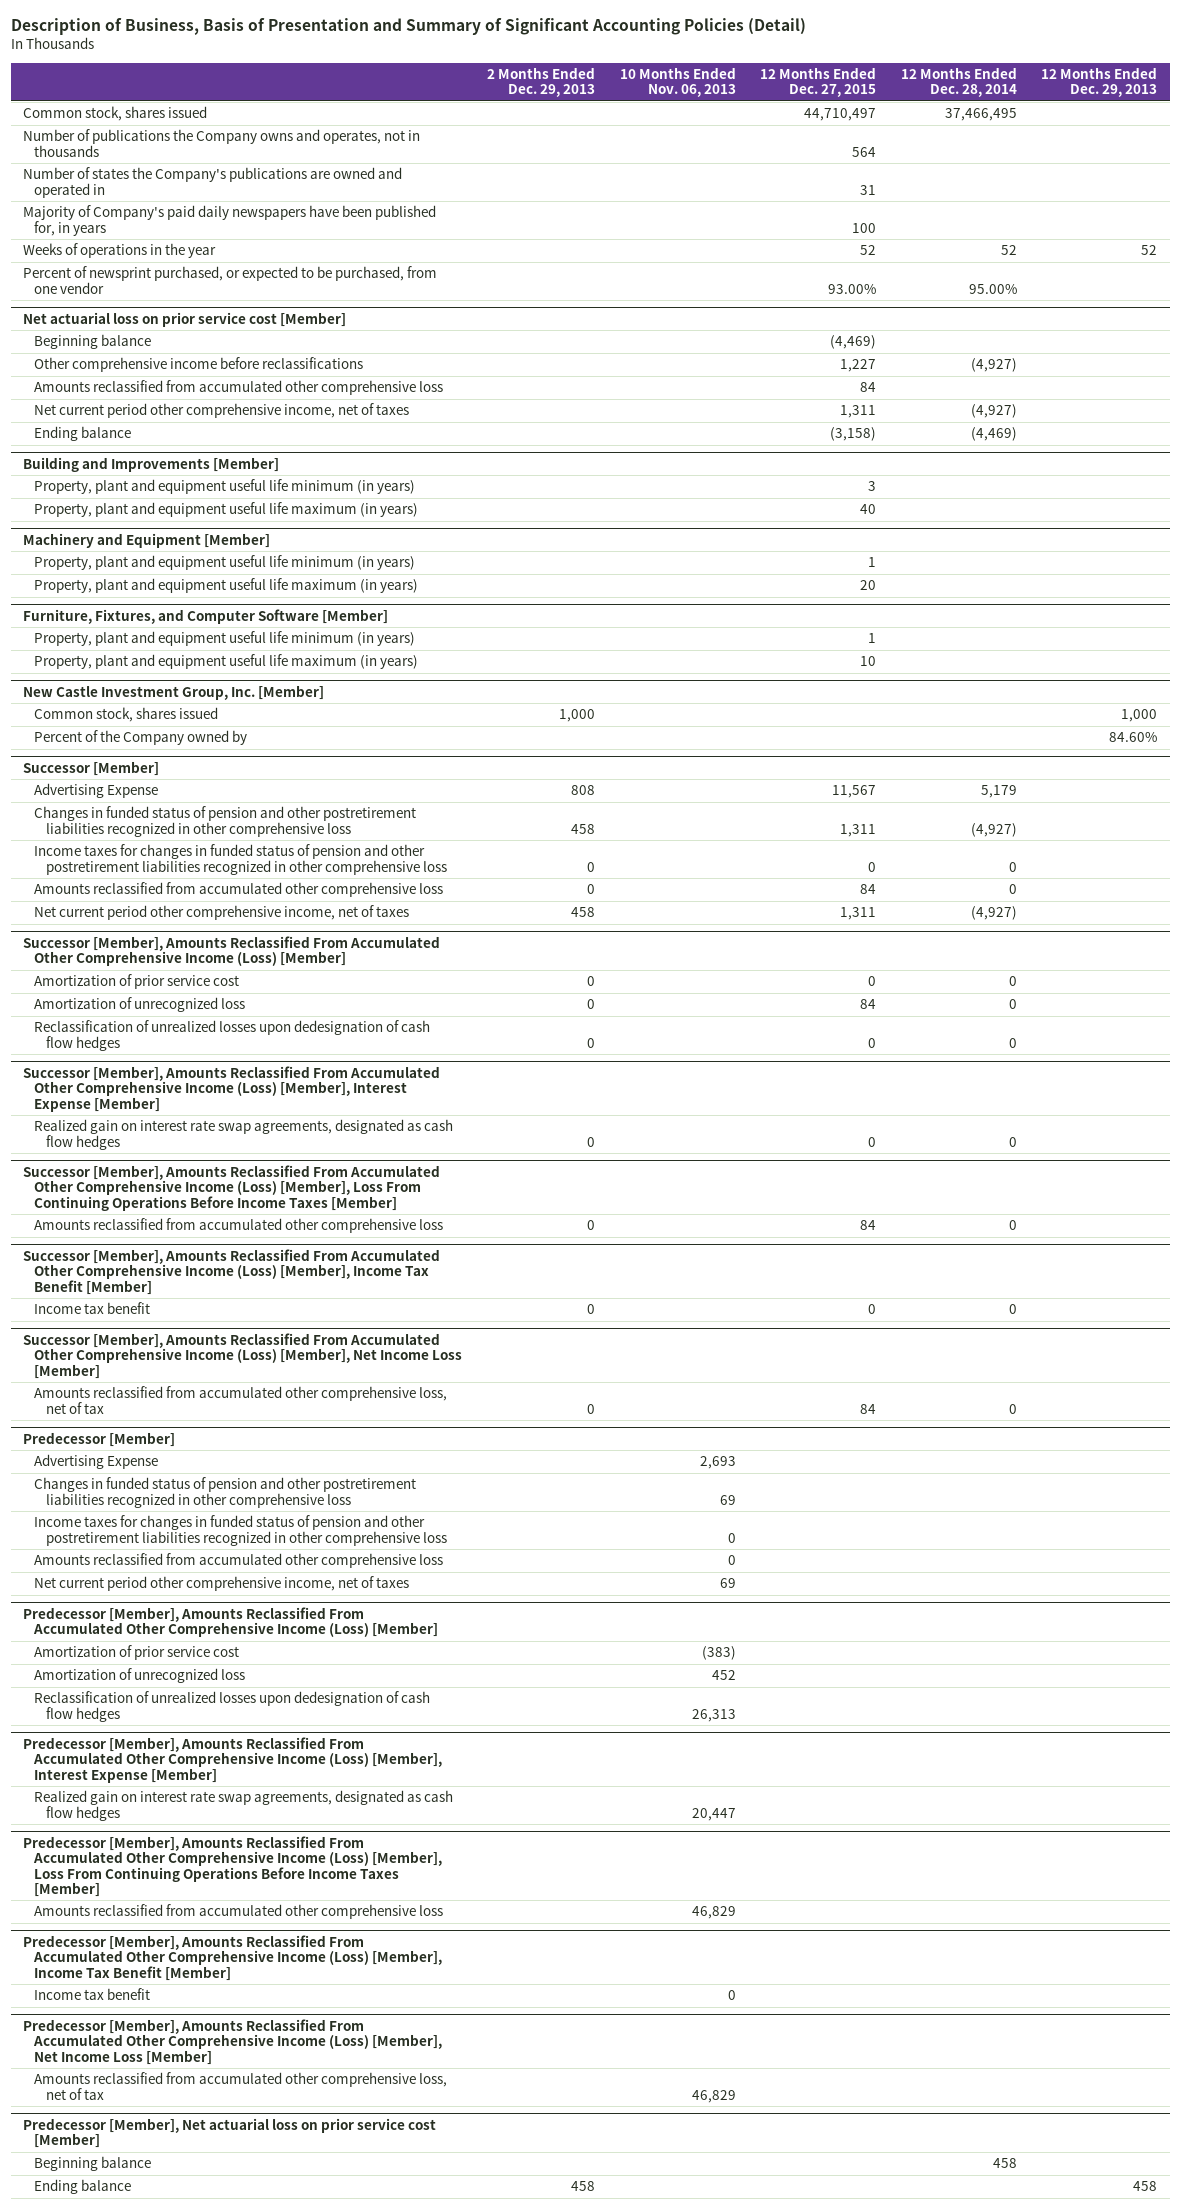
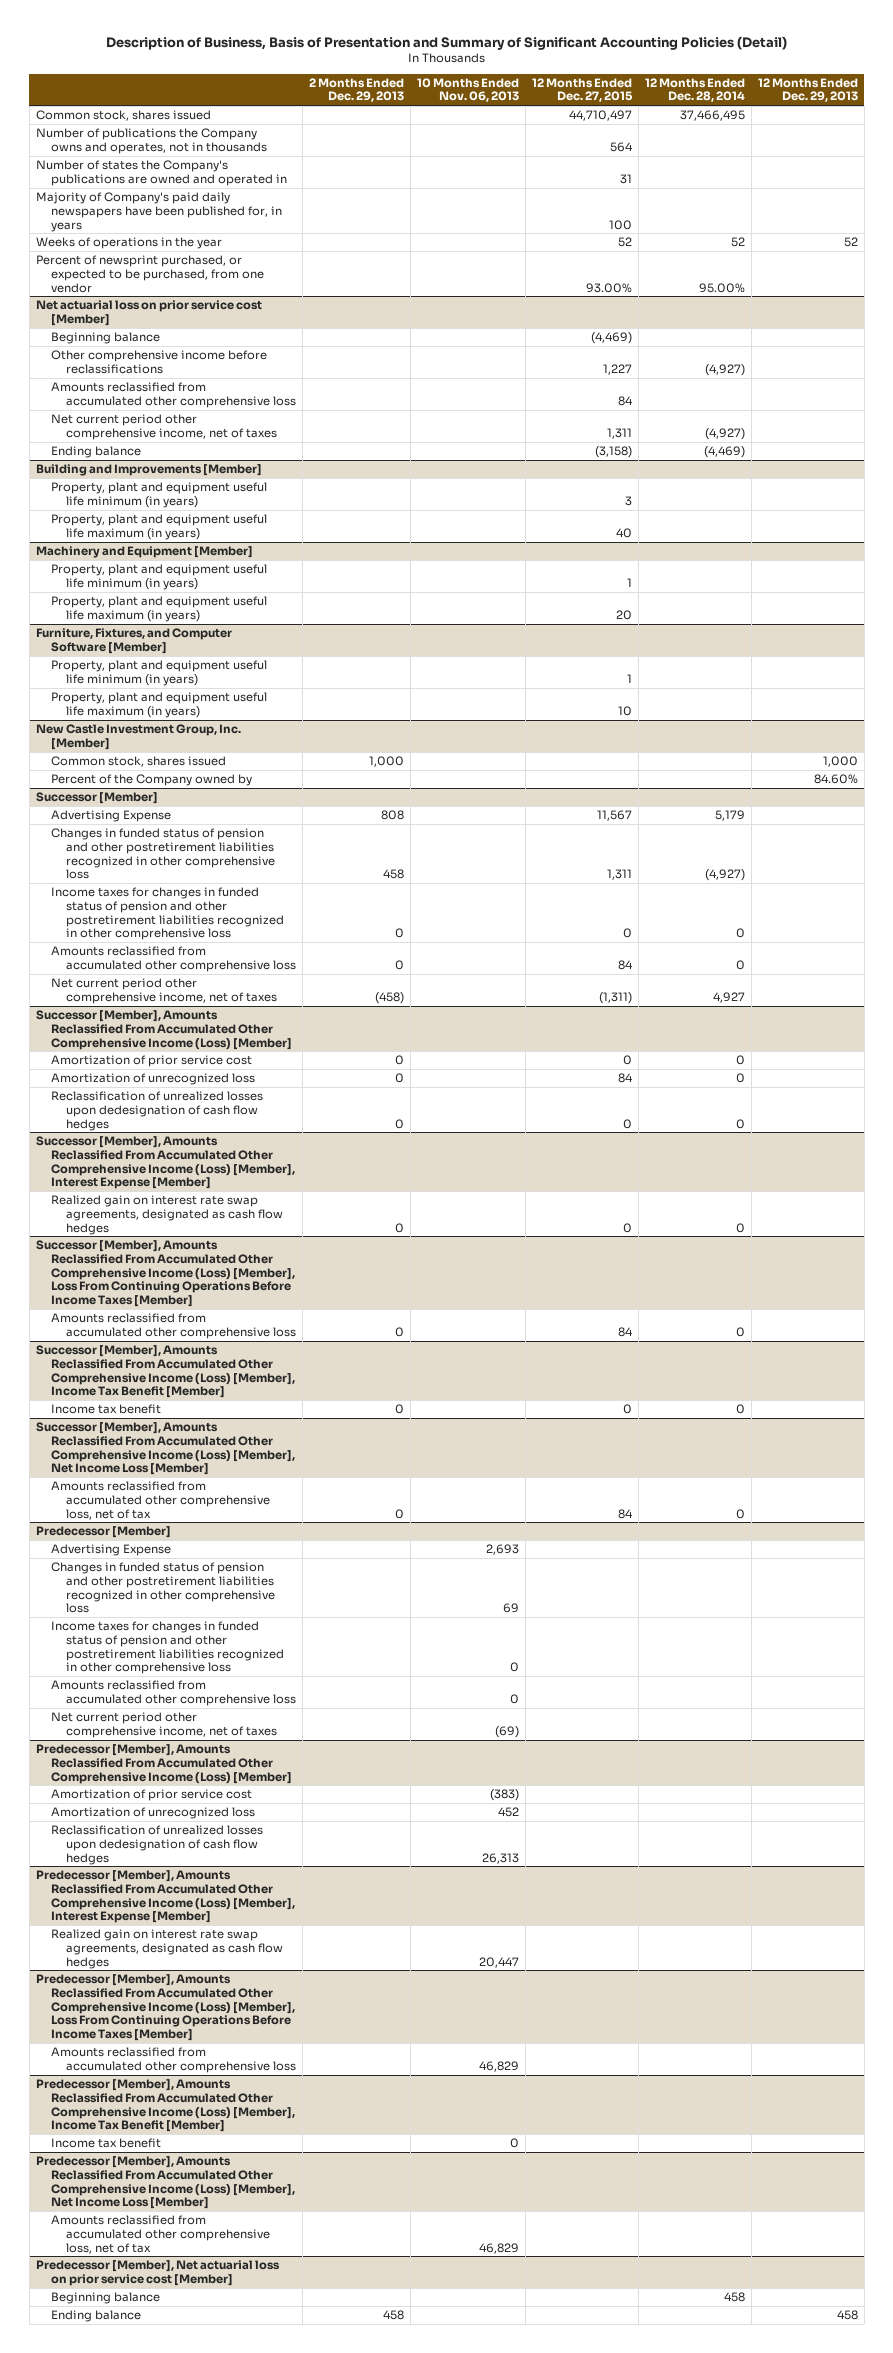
[570,907,595,918] 458 -> [375,991,405,1004] (458)
[840,907,877,921] 1,311 -> [598,991,632,1004] (1,311)
[970,906,1017,921] (4,927) -> [712,991,745,1003] 4,927
[719,1578,736,1589] 69 -> [495,1725,520,1738] (69)

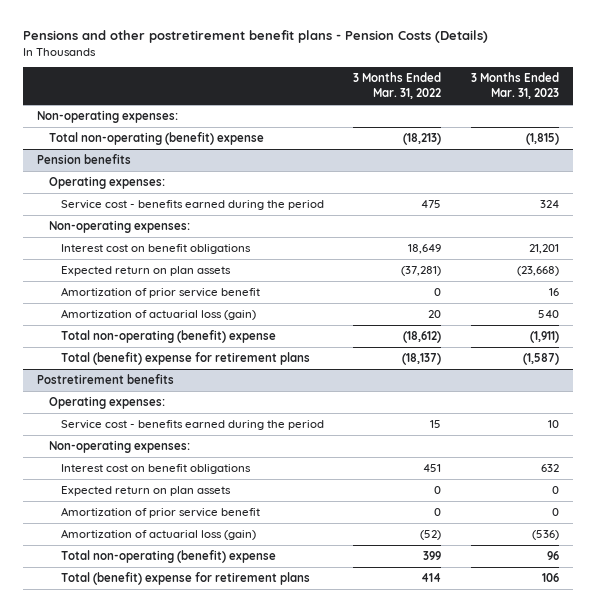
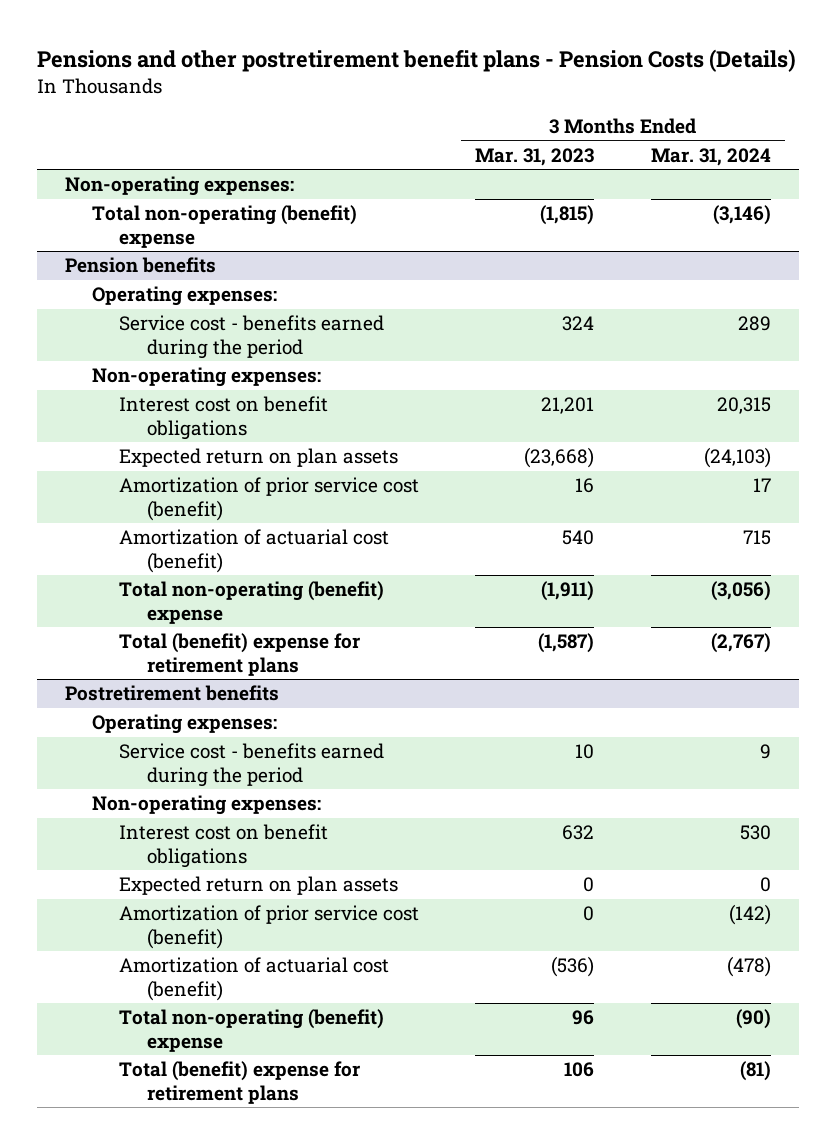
[353,72,442,99] 3 Months Ended Mar. 31, 2022 -> none
none -> [650,147,771,166] Mar. 31, 2024
[61,287,261,299] Amortization of prior service benefit -> [119,477,420,521] Amortization of prior service cost (benefit)
[61,309,257,321] Amortization of actuarial loss (gain) -> [119,529,390,573] Amortization of actuarial cost (benefit)
[61,507,261,519] Amortization of prior service benefit -> [119,905,420,949] Amortization of prior service cost (benefit)
[61,529,257,541] Amortization of actuarial loss (gain) -> [119,957,390,1001] Amortization of actuarial cost (benefit)

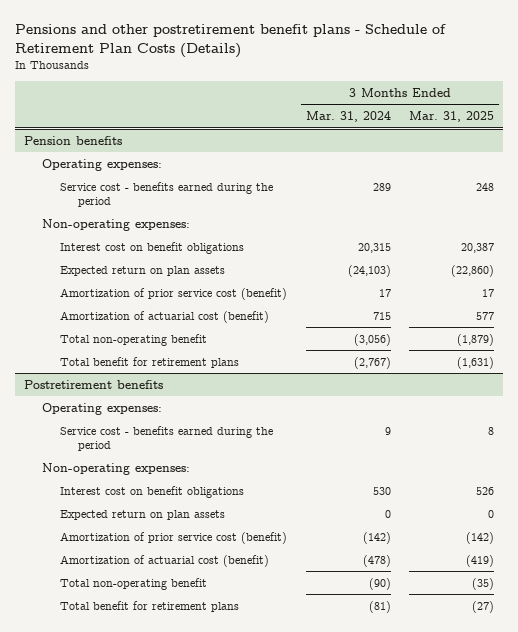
[36,48,796,72] Pensions and other postretirement benefit plans - Pension Costs (Details) -> [14,23,446,58] Pensions and other postretirement benefit plans - Schedule of Retirement Plan Costs (Details)
[475,147,595,166] Mar. 31, 2023 -> none
none -> [409,111,495,123] Mar. 31, 2025
[64,176,294,197] Non-operating expenses: -> none
[92,205,358,248] Total non-operating (benefit) expense -> none
[119,581,385,624] Total non-operating (benefit) expense -> [59,333,207,346] Total non-operating benefit
[119,633,361,676] Total (benefit) expense for retirement plans -> [59,356,239,368] Total benefit for retirement plans
[119,1009,385,1052] Total non-operating (benefit) expense -> [59,577,207,590] Total non-operating benefit
[119,1061,361,1104] Total (benefit) expense for retirement plans -> [59,600,239,612] Total benefit for retirement plans

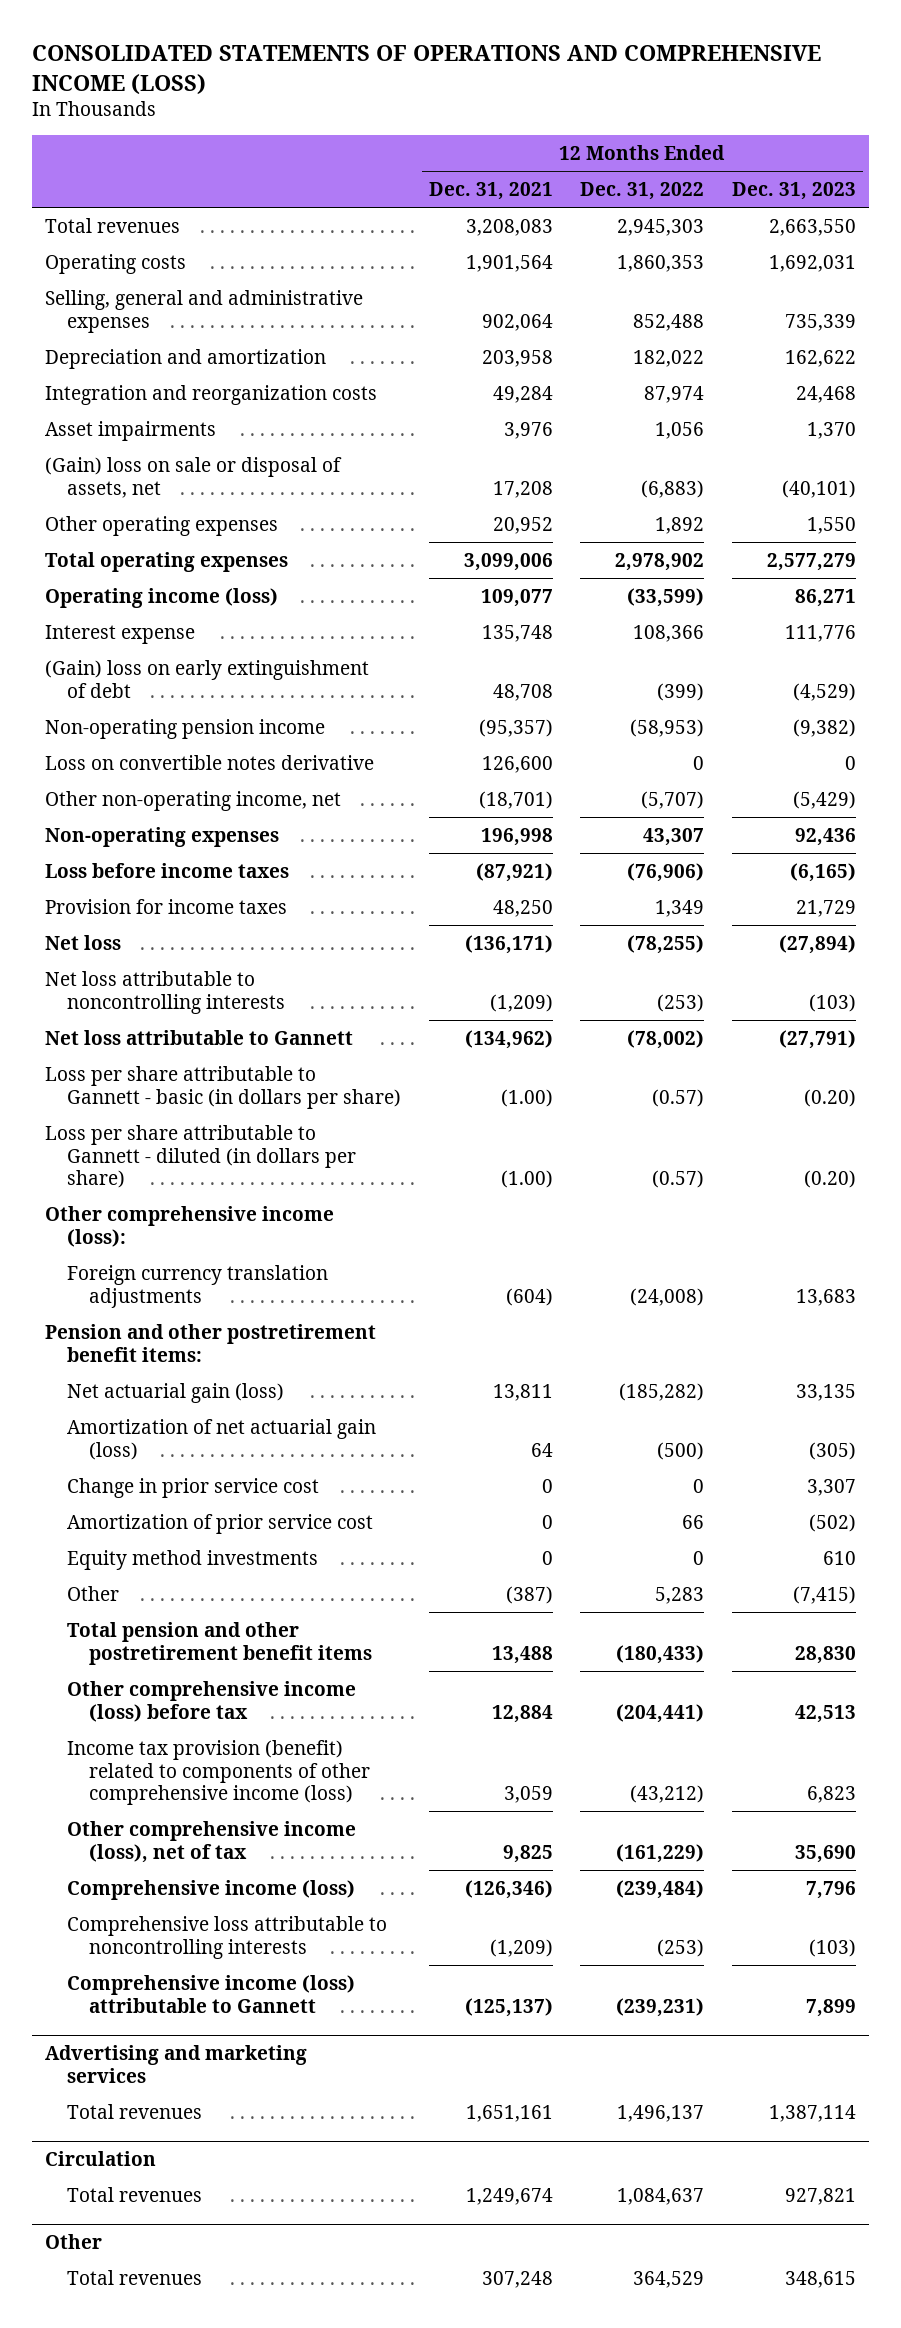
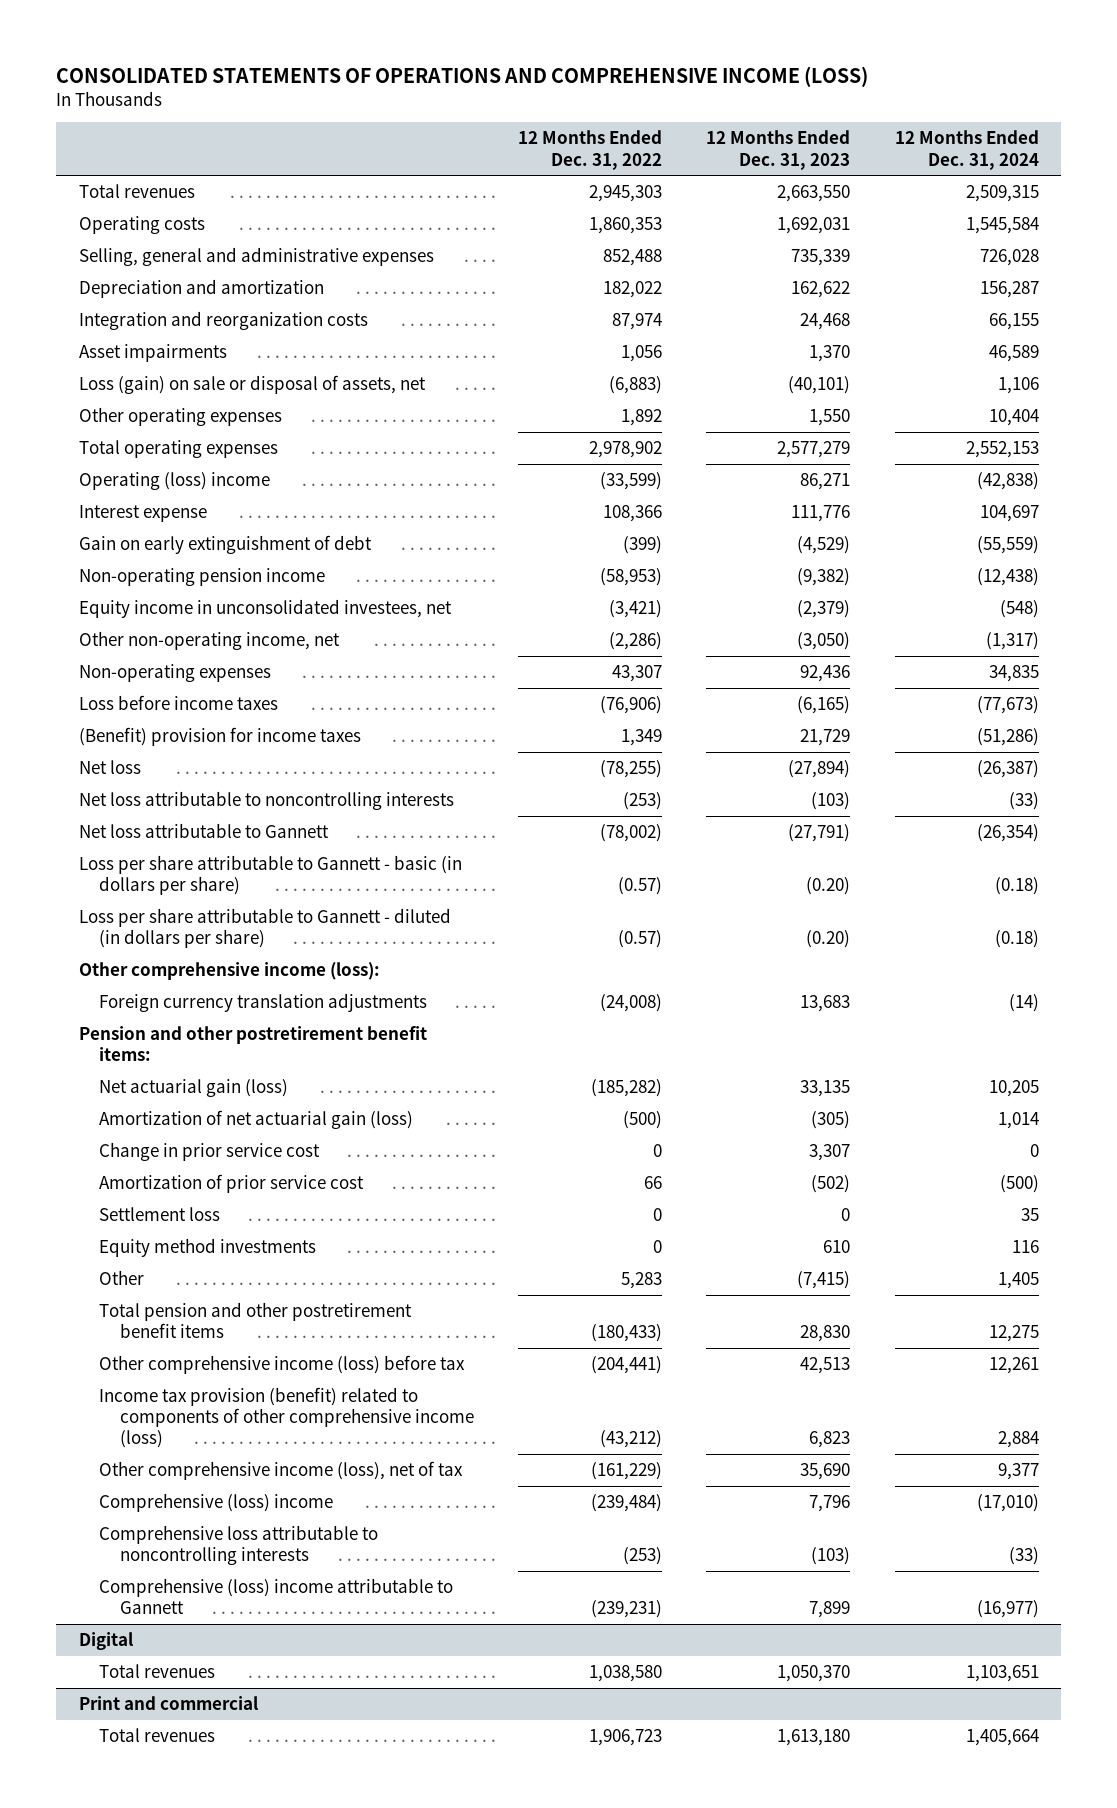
[428,181,553,200] Dec. 31, 2021 -> none
none -> [894,130,1039,170] 12 Months Ended Dec. 31, 2024
[45,456,343,498] (Gain) loss on sale or disposal of assets, net -> [78,374,426,394] Loss (gain) on sale or disposal of assets, net
[45,587,279,608] Operating income (loss) -> [78,471,270,490] Operating (loss) income
[45,659,370,698] (Gain) loss on early extinguishment of debt -> [78,534,372,554] Gain on early extinguishment of debt
[45,754,375,770] Loss on convertible notes derivative -> none
none -> [78,598,452,618] Equity income in unconsolidated investees, net
[641,790,705,809] (5,707) -> [608,631,662,650] (2,286)
[792,790,856,809] (5,429) -> [797,631,851,650] (3,050)
[45,898,288,914] Provision for income taxes -> [78,726,361,746] (Benefit) provision for income taxes
none -> [99,1206,221,1221] Settlement loss
[67,1879,356,1900] Comprehensive income (loss) -> [99,1492,334,1512] Comprehensive (loss) income
[45,2045,308,2083] Advertising and marketing services -> none
[45,2151,157,2167] Circulation -> none
[45,2234,103,2250] Other -> none
[67,2269,203,2285] Total revenues -> none
[67,1974,356,2013] Comprehensive income (loss) attributable to Gannett -> [99,1577,454,1615] Comprehensive (loss) income attributable to Gannett
none -> [78,1631,133,1650] Digital
[617,2104,705,2122] 1,496,137 -> [588,1664,662,1682] 1,038,580
[768,2104,856,2122] 1,387,114 -> [777,1664,851,1682] 1,050,370
none -> [78,1695,258,1710] Print and commercial
[617,2187,705,2205] 1,084,637 -> [588,1728,662,1746] 1,906,723
[784,2187,856,2205] 927,821 -> [777,1728,851,1746] 1,613,180

